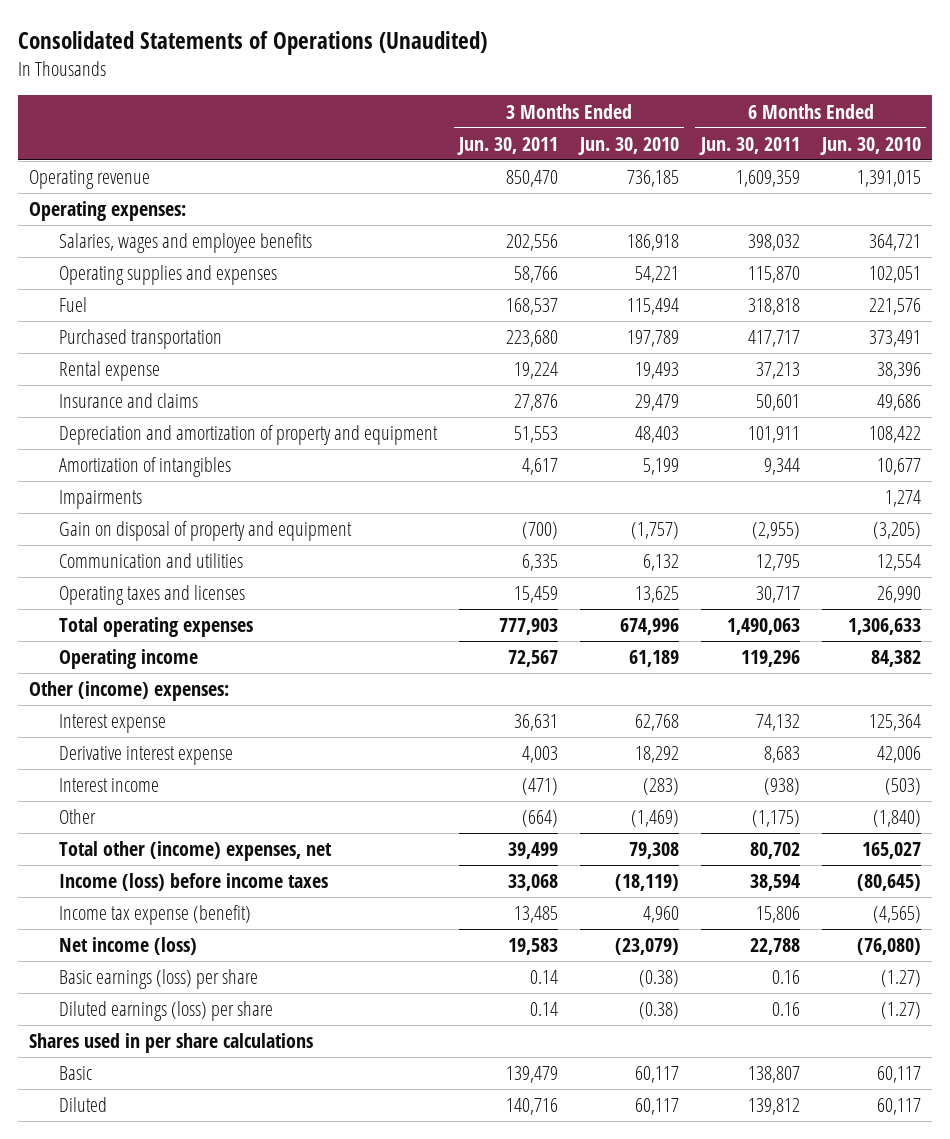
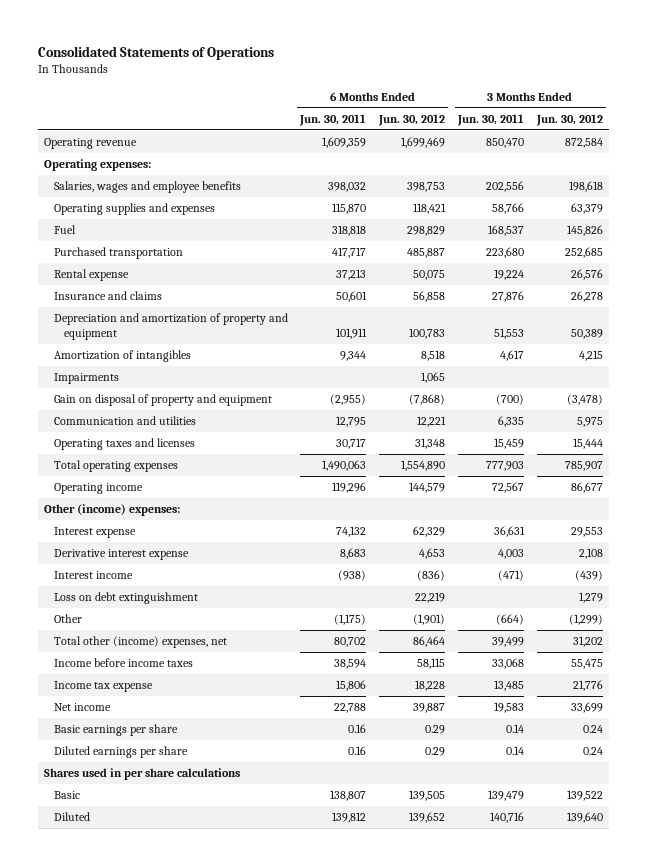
[18,31,488,56] Consolidated Statements of Operations (Unaudited) -> [37,45,274,60] Consolidated Statements of Operations
[577,136,679,155] Jun. 30, 2010 -> none
[819,136,921,155] Jun. 30, 2010 -> none
none -> [378,113,446,126] Jun. 30, 2012
none -> [535,113,603,126] Jun. 30, 2012
none -> [53,592,198,605] Loss on debt extinguishment
[59,873,329,892] Income (loss) before income taxes -> [53,658,193,668] Income before income taxes
[59,905,252,926] Income tax expense (benefit) -> [53,681,153,693] Income tax expense
[59,937,198,956] Net income (loss) -> [53,703,111,712] Net income
[59,969,259,990] Basic earnings (loss) per share -> [53,724,178,737] Basic earnings per share
[59,1001,274,1022] Diluted earnings (loss) per share -> [53,746,188,759] Diluted earnings per share

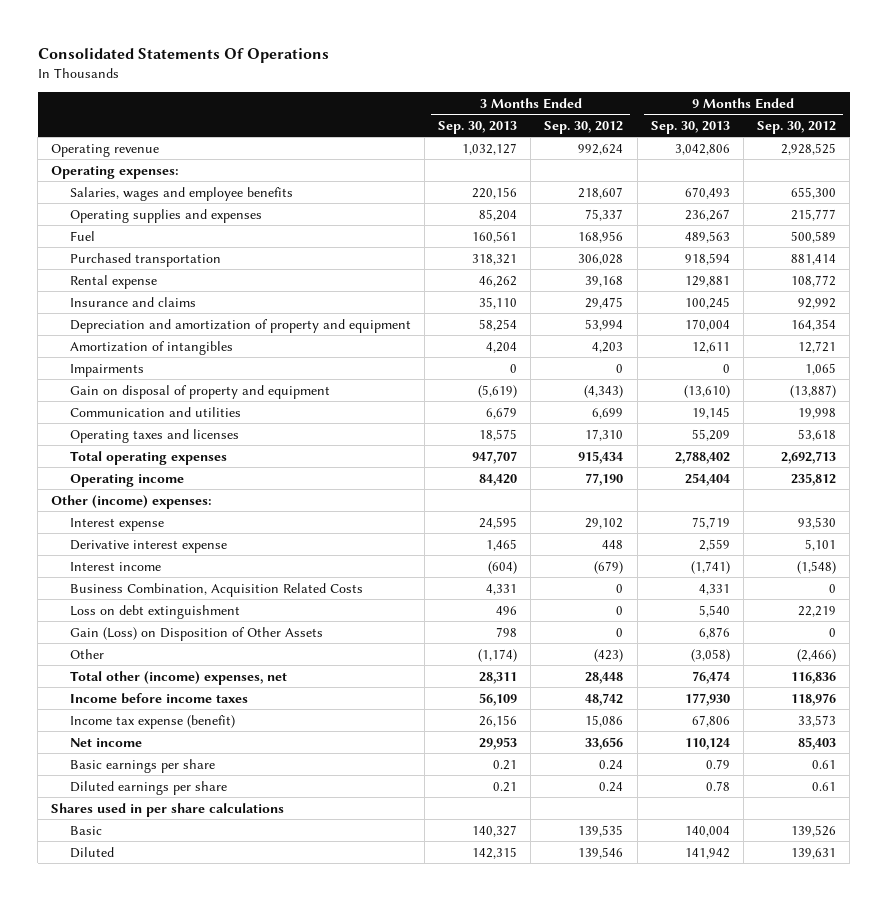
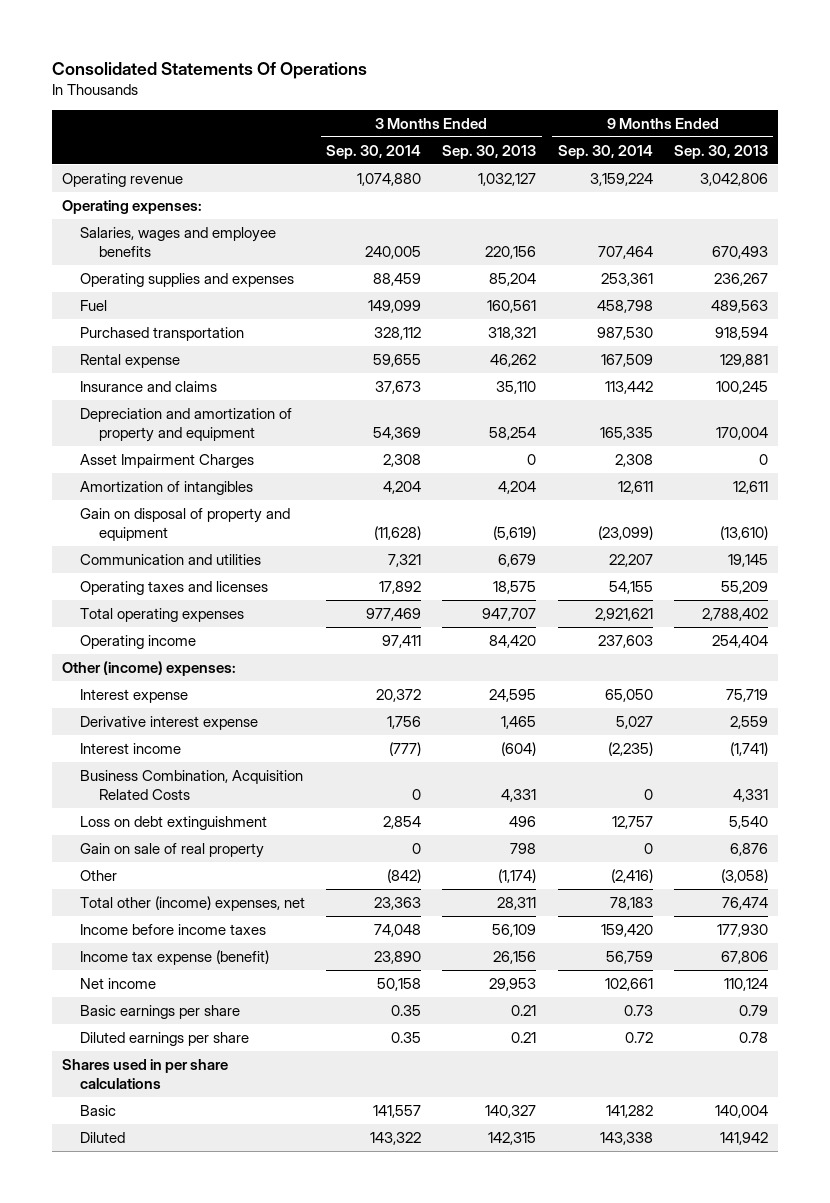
[544,120,624,134] Sep. 30, 2012 -> none
[757,120,837,134] Sep. 30, 2012 -> none
none -> [326,144,422,159] Sep. 30, 2014
none -> [557,144,653,159] Sep. 30, 2014
none -> [80,453,255,468] Asset Impairment Charges
[69,363,144,377] Impairments -> none
[69,626,323,641] Gain (Loss) on Disposition of Other Assets -> [80,842,265,858] Gain on sale of real property

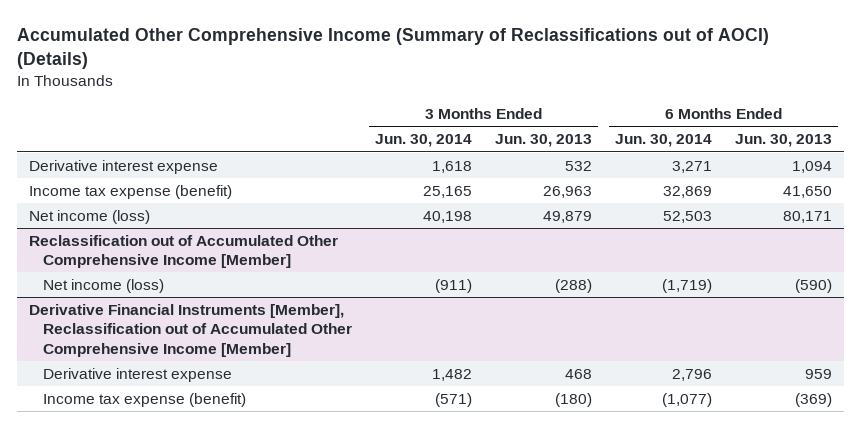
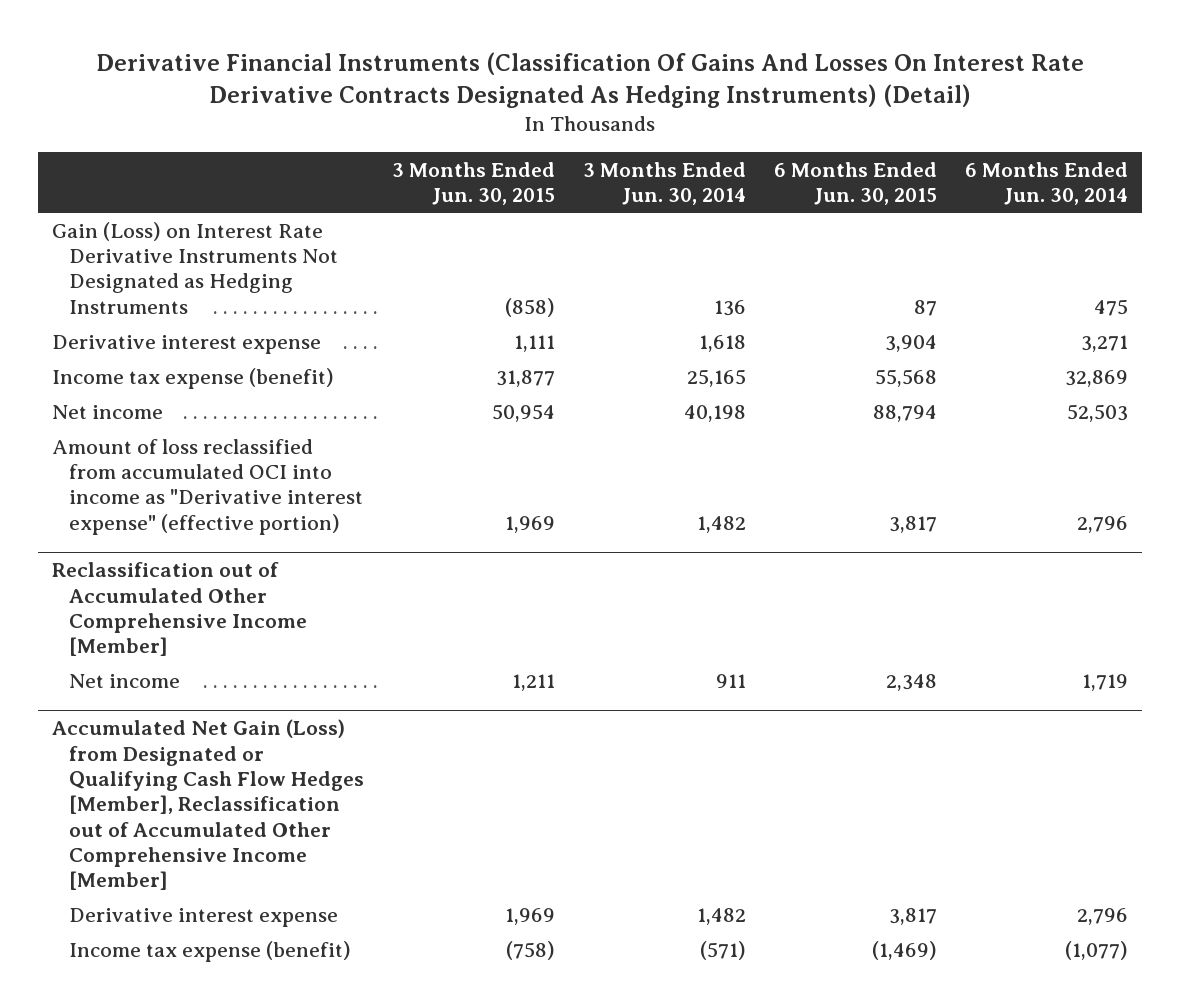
[17,28,770,70] Accumulated Other Comprehensive Income (Summary of Reclassifications out of AOCI) (Details) -> [96,51,1085,109] Derivative Financial Instruments (Classification Of Gains And Losses On Interest Rate Derivative Contracts Designated As Hedging Instruments) (Detail)
[495,134,593,148] Jun. 30, 2013 -> none
[735,134,833,148] Jun. 30, 2013 -> none
none -> [391,162,555,206] 3 Months Ended Jun. 30, 2015
none -> [773,162,937,206] 6 Months Ended Jun. 30, 2015
none -> [51,221,338,314] Gain (Loss) on Interest Rate Derivative Instruments Not Designated as Hedging Instruments
[28,209,150,224] Net income (loss) -> [51,404,163,419] Net income
none -> [51,438,363,535] Amount of loss reclassified from accumulated OCI into income as "Derivative interest expense" (effective portion)
[28,303,353,357] Derivative Financial Instruments [Member], Reclassification out of Accumulated Other Comprehensive Income [Member] -> none
[43,278,165,293] Net income (loss) -> [68,673,180,688] Net income
[435,278,473,293] (911) -> [715,673,746,688] 911
[662,278,713,293] (1,719) -> [1082,673,1129,691] 1,719
none -> [51,719,364,891] Accumulated Net Gain (Loss) from Designated or Qualifying Cash Flow Hedges [Member], Reclassification out of Accumulated Other Comprehensive Income [Member]

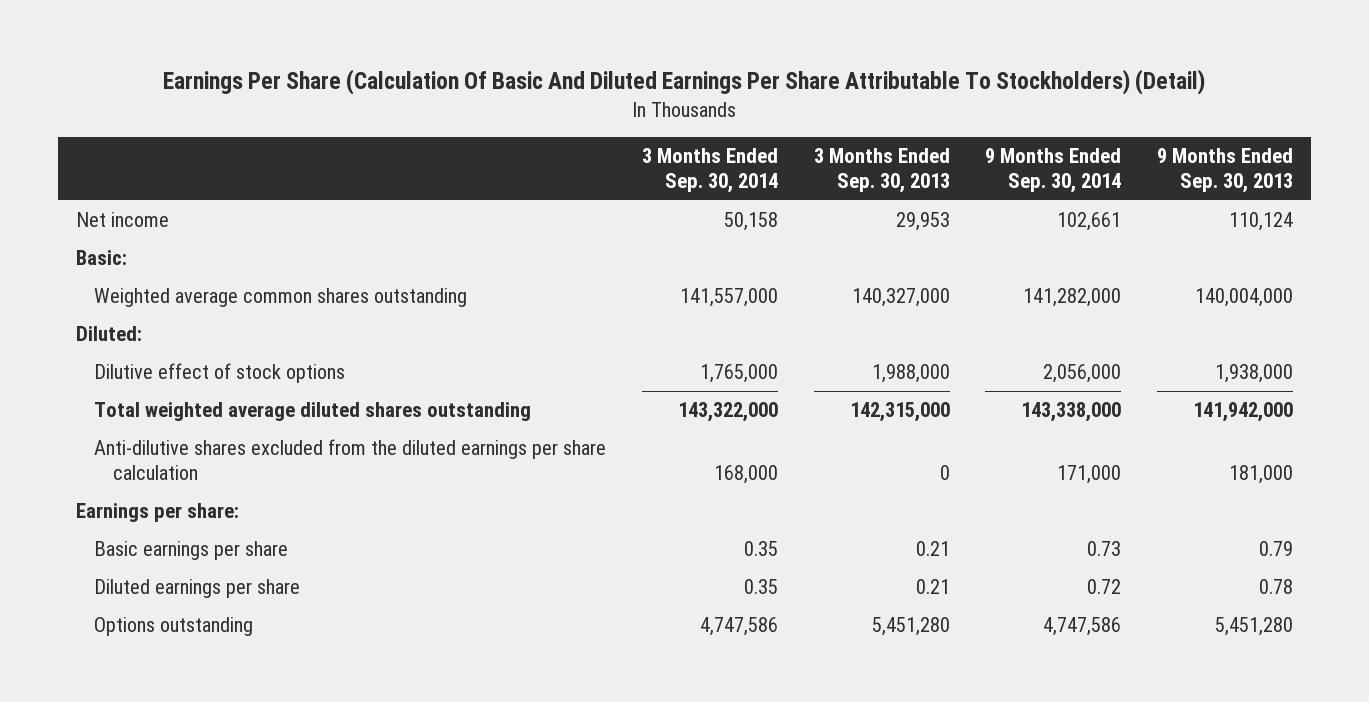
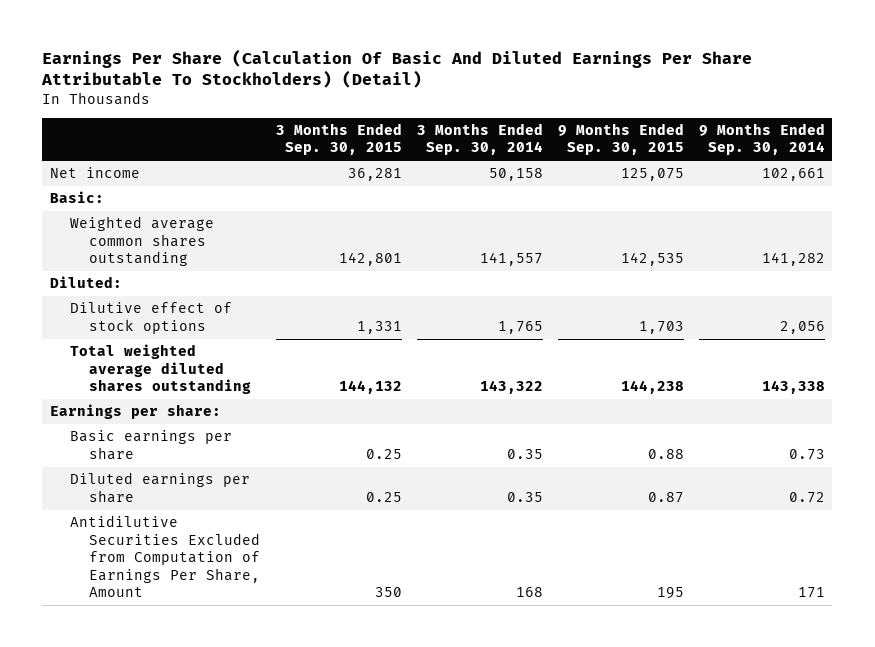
[813,147,950,194] 3 Months Ended Sep. 30, 2013 -> none
[1156,147,1293,194] 9 Months Ended Sep. 30, 2013 -> none
none -> [275,122,402,156] 3 Months Ended Sep. 30, 2015
none -> [557,122,684,156] 9 Months Ended Sep. 30, 2015
[679,287,778,307] 141,557,000 -> [479,252,543,267] 141,557
[1023,287,1122,307] 141,282,000 -> [761,252,825,267] 141,282
[94,438,607,481] Anti-dilutive shares excluded from the diluted earnings per share calculation -> none
[699,363,778,383] 1,765,000 -> [497,320,543,334] 1,765
[1043,363,1122,383] 2,056,000 -> [779,320,825,334] 2,056
[677,401,778,422] 143,322,000 -> [479,380,543,395] 143,322
[1021,401,1122,422] 143,338,000 -> [761,380,825,395] 143,338
[94,616,254,636] Options outstanding -> none
none -> [69,515,261,598] Antidilutive Securities Excluded from Computation of Earnings Per Share, Amount

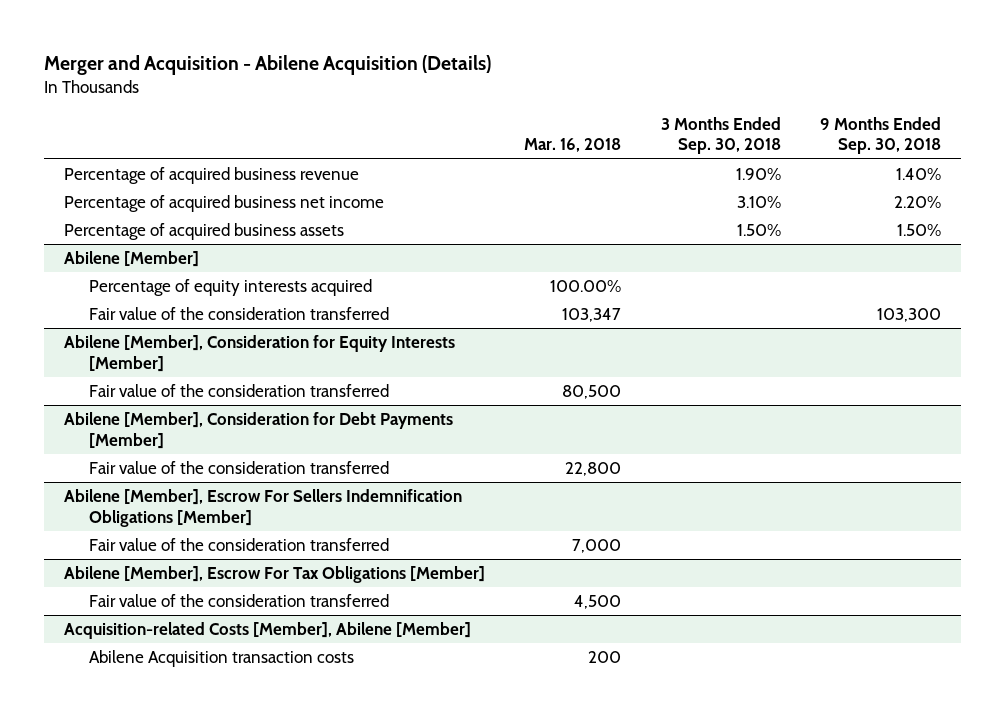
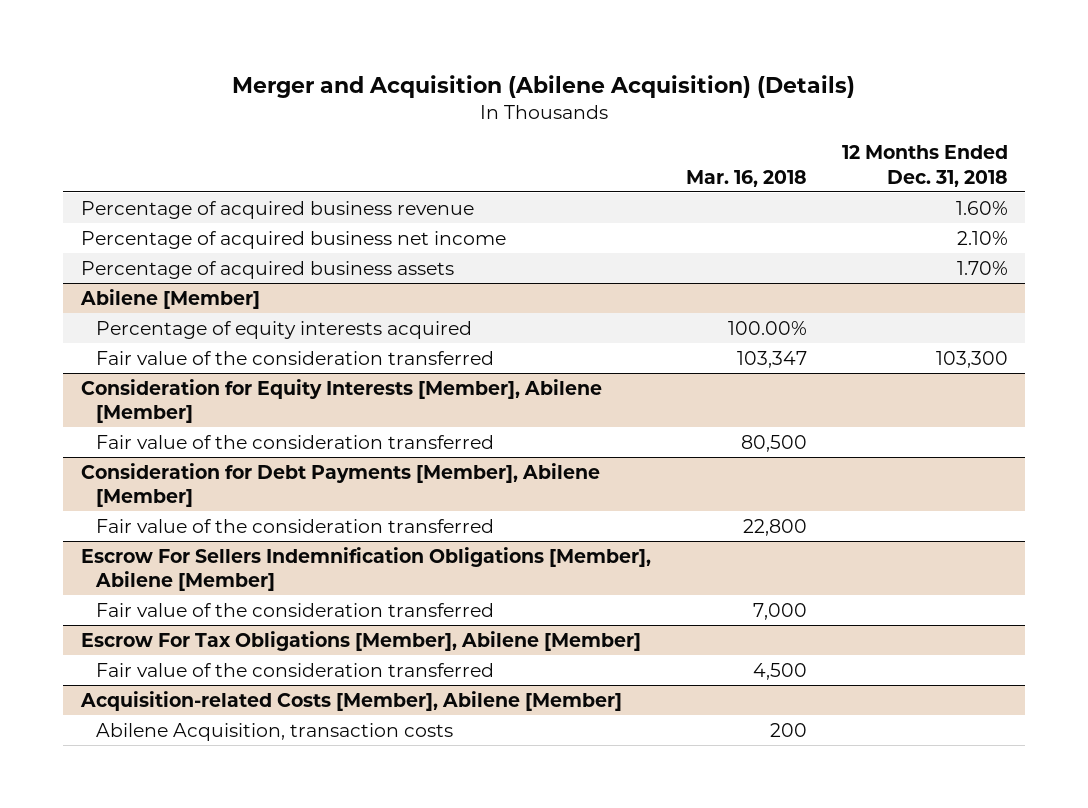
[43,54,491,75] Merger and Acquisition - Abilene Acquisition (Details) -> [232,74,856,98] Merger and Acquisition (Abilene Acquisition) (Details)
[660,116,781,155] 3 Months Ended Sep. 30, 2018 -> none
[820,116,942,155] 9 Months Ended Sep. 30, 2018 -> none
none -> [841,145,1008,187] 12 Months Ended Dec. 31, 2018
[63,335,455,372] Abilene [Member], Consideration for Equity Interests [Member] -> [80,378,602,423] Consideration for Equity Interests [Member], Abilene [Member]
[63,412,453,449] Abilene [Member], Consideration for Debt Payments [Member] -> [80,462,600,507] Consideration for Debt Payments [Member], Abilene [Member]
[63,489,462,527] Abilene [Member], Escrow For Sellers Indemnification Obligations [Member] -> [80,546,651,591] Escrow For Sellers Indemnification Obligations [Member], Abilene [Member]
[63,566,485,584] Abilene [Member], Escrow For Tax Obligations [Member] -> [80,630,641,651] Escrow For Tax Obligations [Member], Abilene [Member]
[89,650,355,668] Abilene Acquisition transaction costs -> [96,722,454,741] Abilene Acquisition, transaction costs

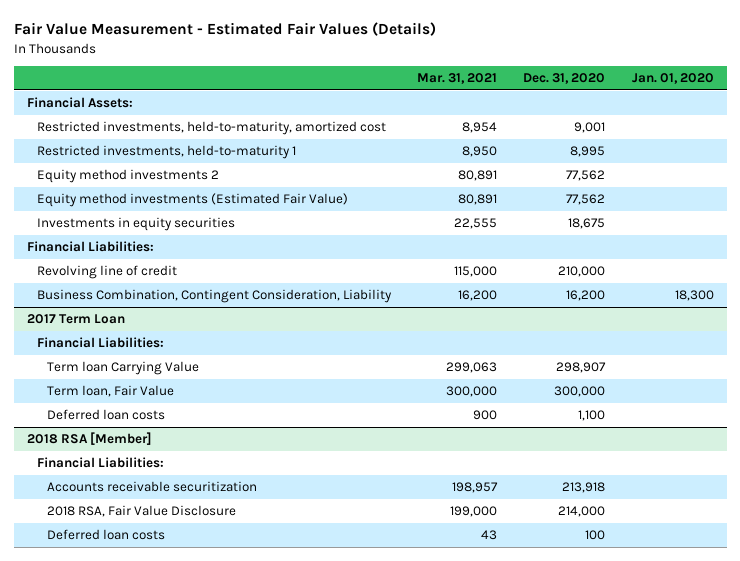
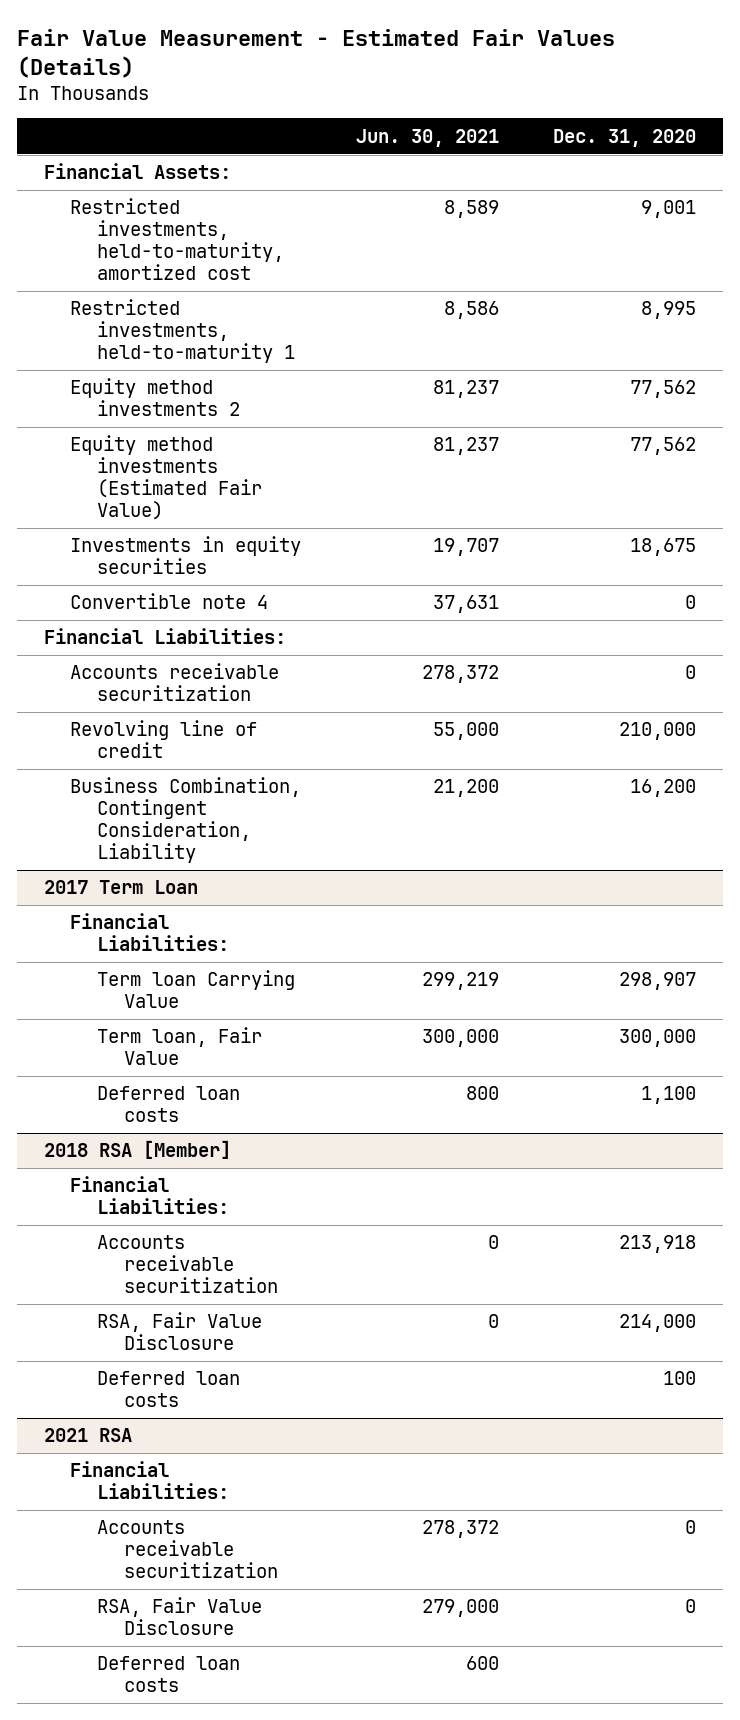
[417,73,498,85] Mar. 31, 2021 -> none
[631,73,714,85] Jan. 01, 2020 -> none
none -> [355,128,499,147] Jun. 30, 2021
none -> [70,593,269,610] Convertible note 4
none -> [70,663,280,702] Accounts receivable securitization
[47,505,237,518] 2018 RSA, Fair Value Disclosure -> [96,1312,262,1351] RSA, Fair Value Disclosure
none -> [43,1428,132,1443] 2021 RSA
none -> [70,1461,229,1500] Financial Liabilities:
none -> [96,1520,278,1579] Accounts receivable securitization
none -> [96,1597,262,1636] RSA, Fair Value Disclosure
none -> [96,1656,240,1693] Deferred loan costs

